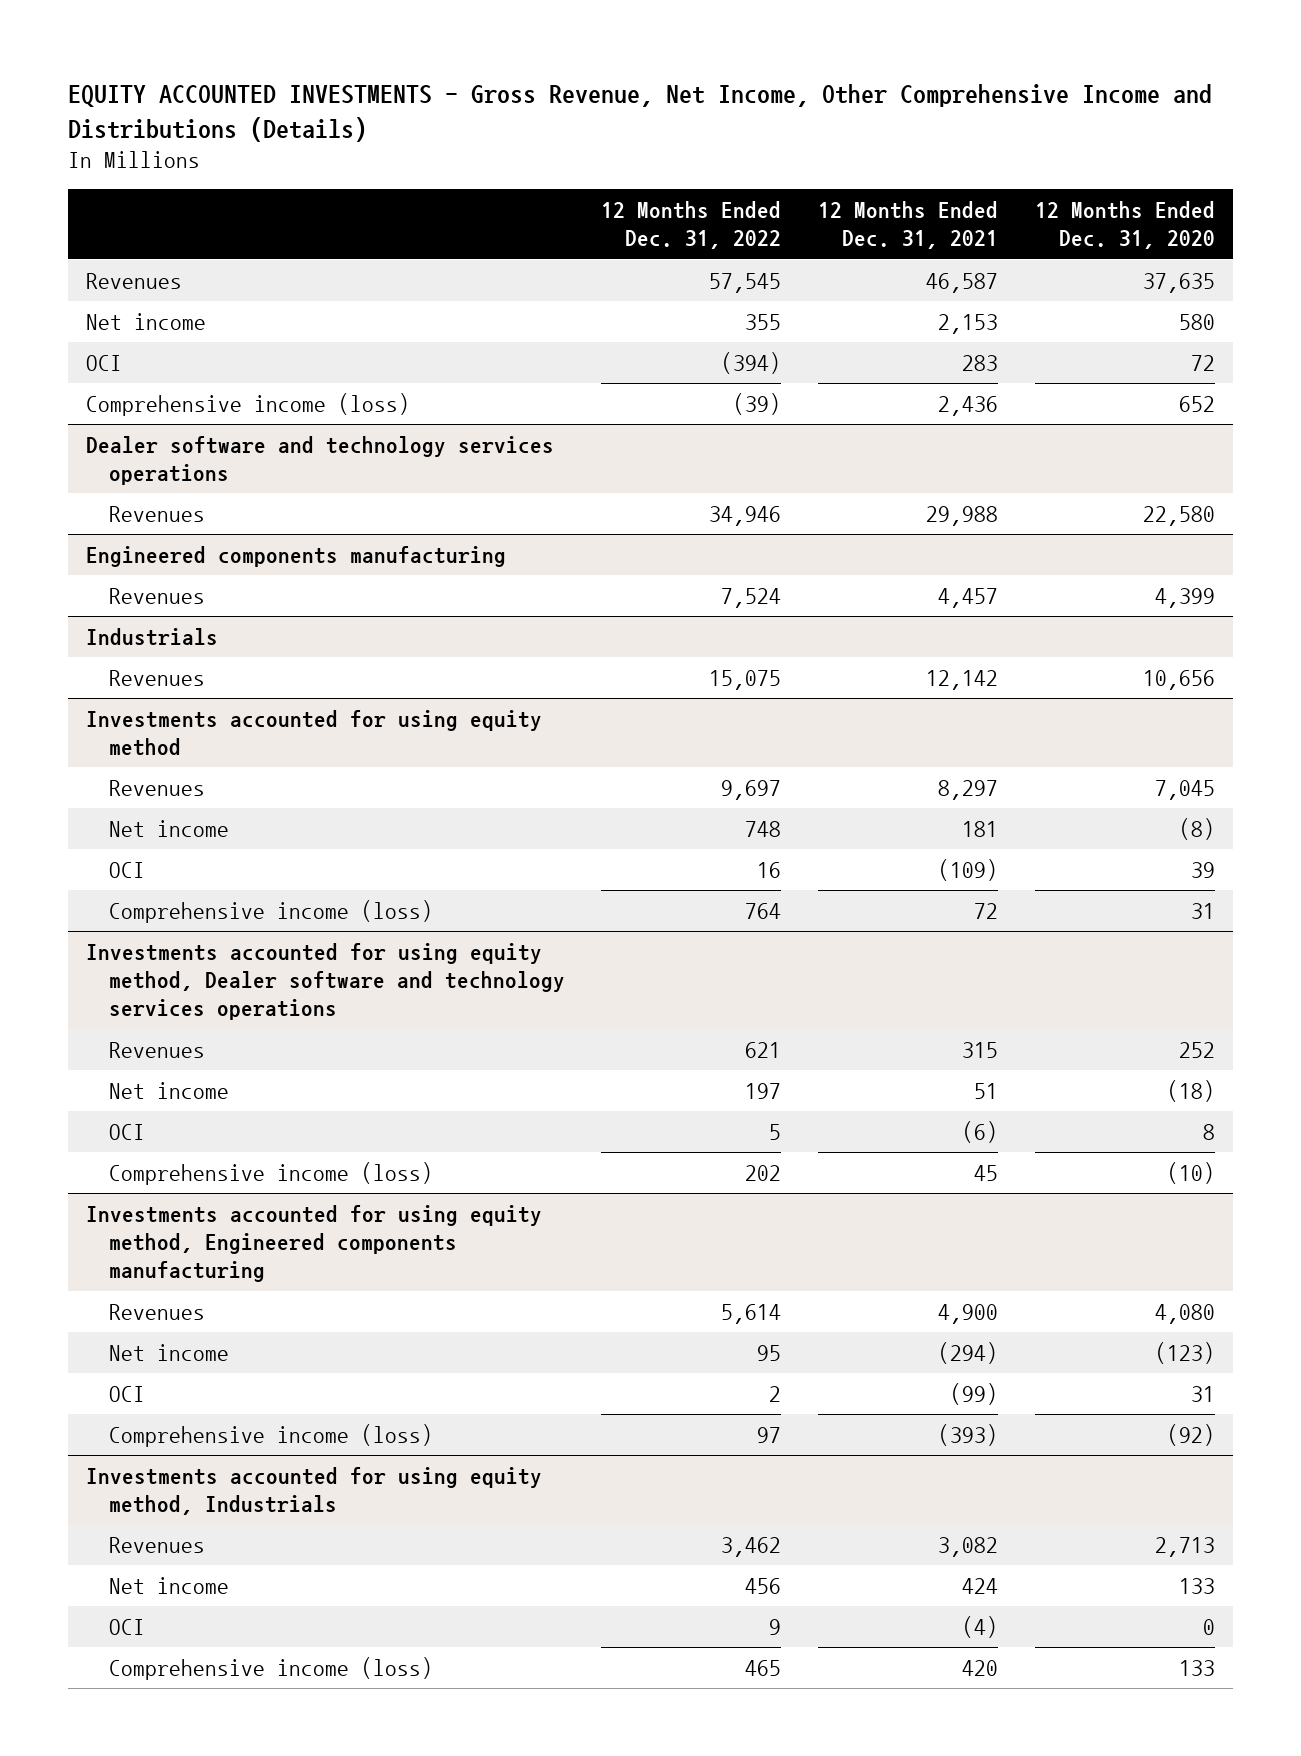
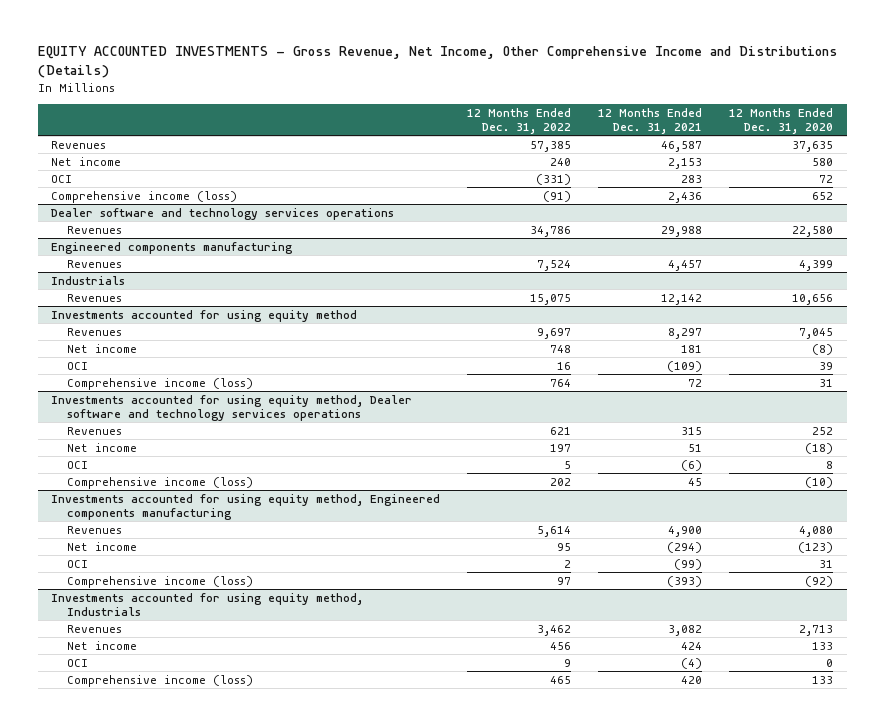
[709,272,782,293] 57,545 -> [530,140,572,152] 57,385
[745,313,782,330] 355 -> [550,157,572,166] 240
[721,351,782,374] (394) -> [536,173,572,185] (331)
[733,392,782,415] (39) -> [543,190,572,202] (91)
[709,505,782,526] 34,946 -> [530,225,572,237] 34,786

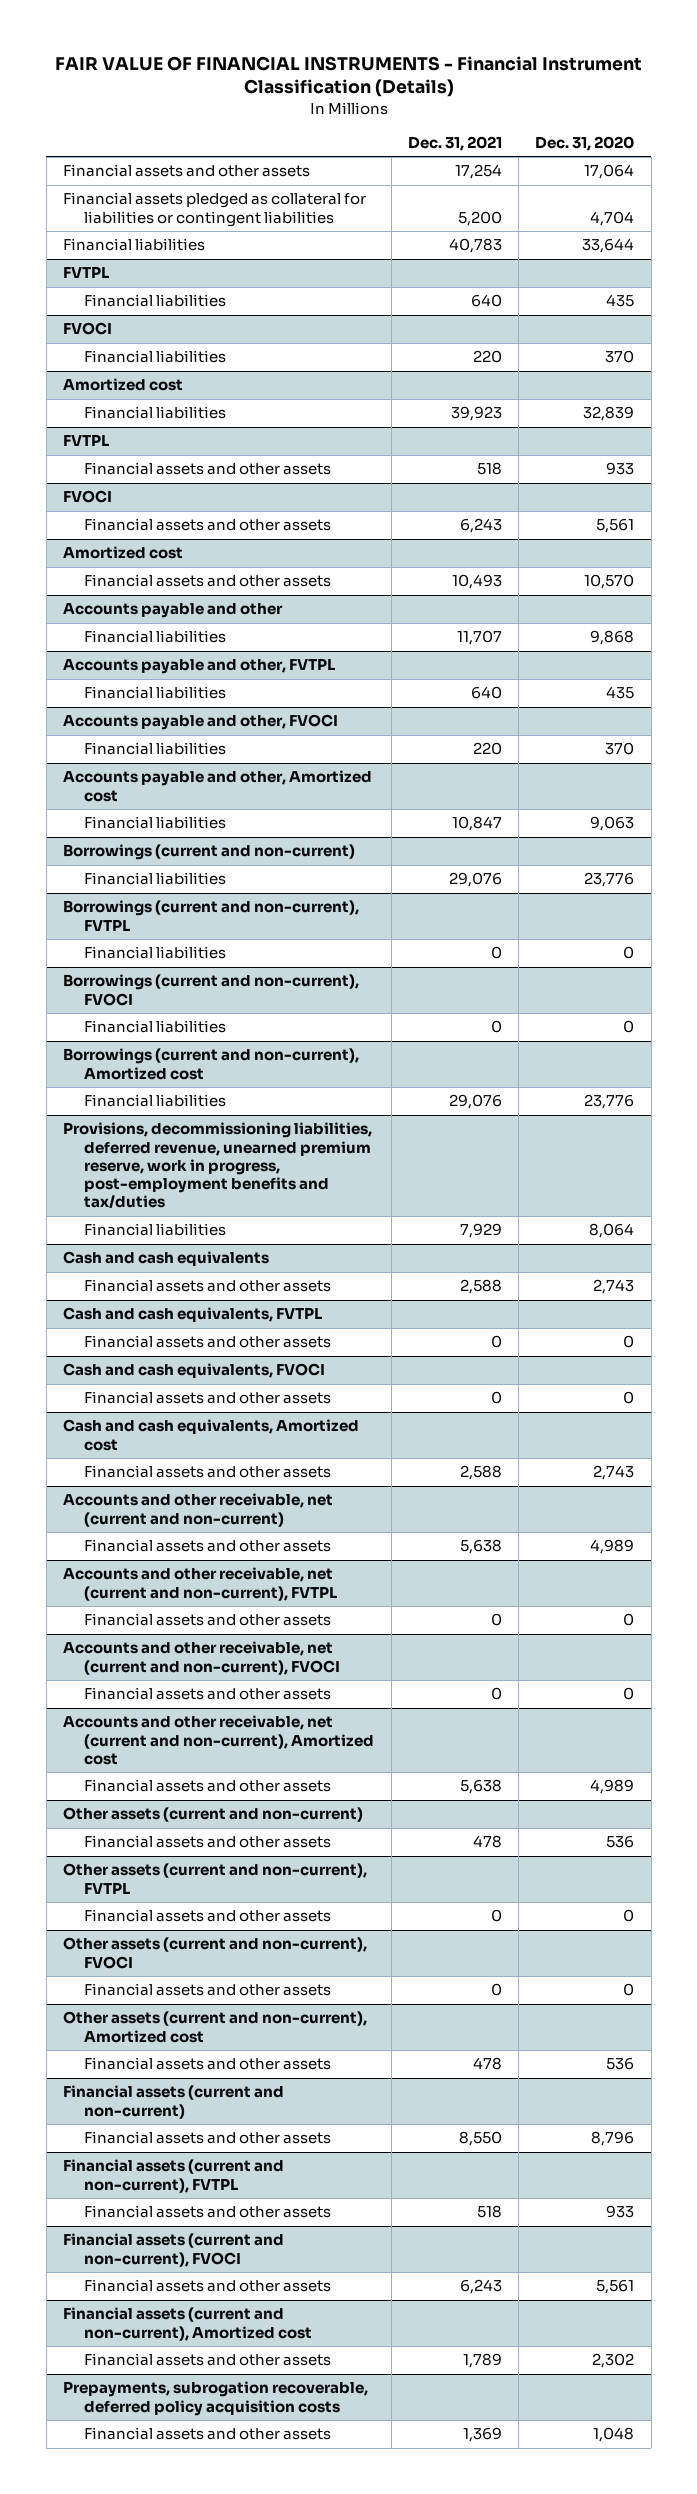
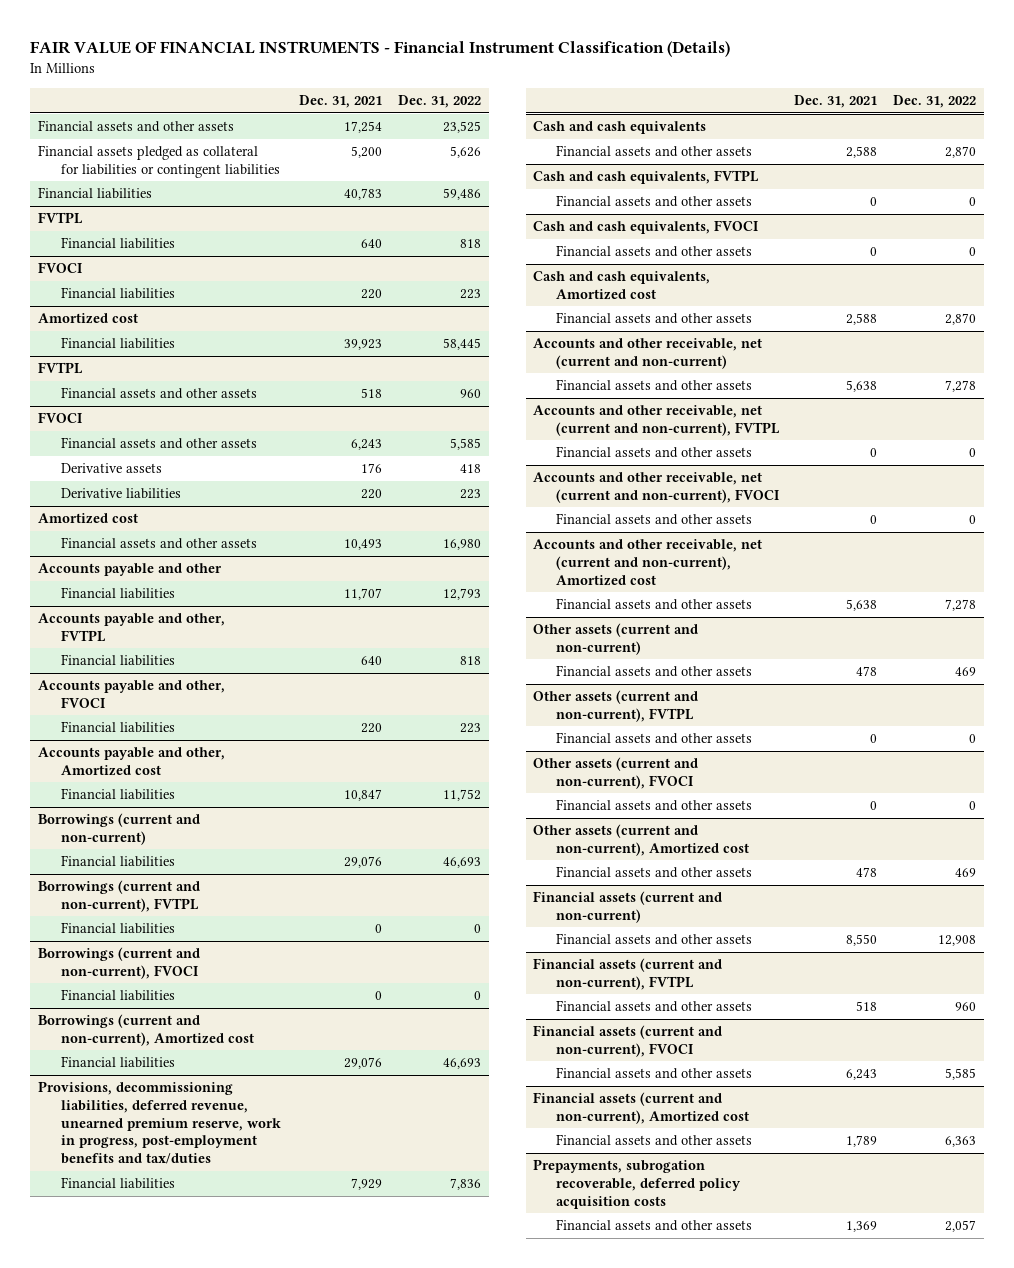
[535,136,635,152] Dec. 31, 2020 -> none
none -> [397,95,481,109] Dec. 31, 2022
none -> [60,463,162,474] Derivative assets
none -> [60,488,181,500] Derivative liabilities

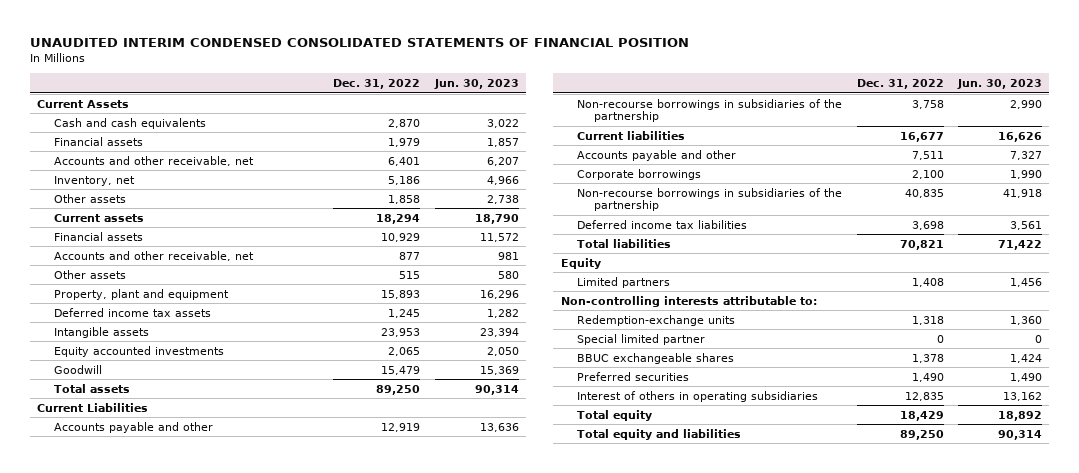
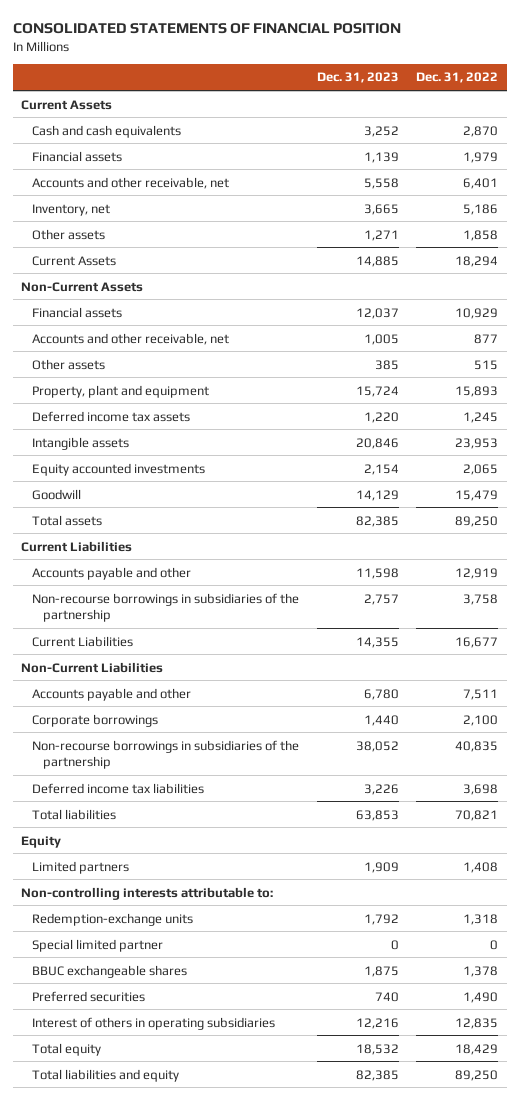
[30,38,690,48] UNAUDITED INTERIM CONDENSED CONSOLIDATED STATEMENTS OF FINANCIAL POSITION -> [12,22,401,34] CONSOLIDATED STATEMENTS OF FINANCIAL POSITION
[433,78,519,89] Jun. 30, 2023 -> none
none -> [316,72,399,84] Dec. 31, 2023
[54,213,145,222] Current assets -> [32,255,117,266] Current Assets
none -> [21,281,144,292] Non-Current Assets
[577,130,686,140] Current liabilities -> [32,635,134,647] Current Liabilities
none -> [21,661,164,673] Non-Current Liabilities
[577,428,742,440] Total equity and liabilities -> [32,1068,180,1082] Total liabilities and equity

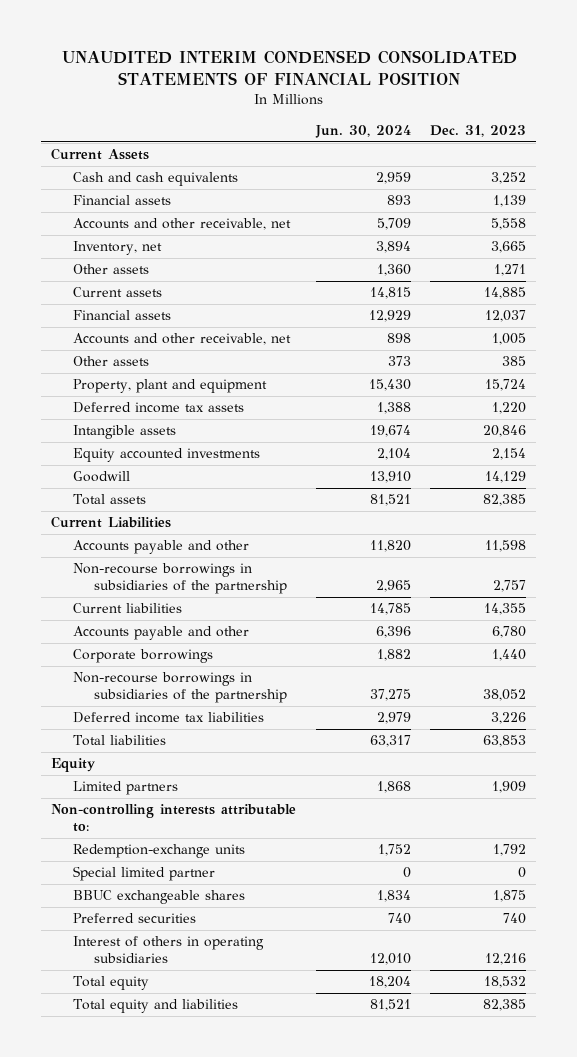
[12,22,401,34] CONSOLIDATED STATEMENTS OF FINANCIAL POSITION -> [61,50,517,87] UNAUDITED INTERIM CONDENSED CONSOLIDATED STATEMENTS OF FINANCIAL POSITION
[415,72,498,84] Dec. 31, 2022 -> none
none -> [314,124,411,138] Jun. 30, 2024
[21,281,144,292] Non-Current Assets -> none
[32,255,117,266] Current Assets -> [72,287,162,298] Current assets
[21,661,164,673] Non-Current Liabilities -> none
[32,635,134,647] Current Liabilities -> [72,603,182,614] Current liabilities
[32,1068,180,1082] Total liabilities and equity -> [72,999,238,1014] Total equity and liabilities

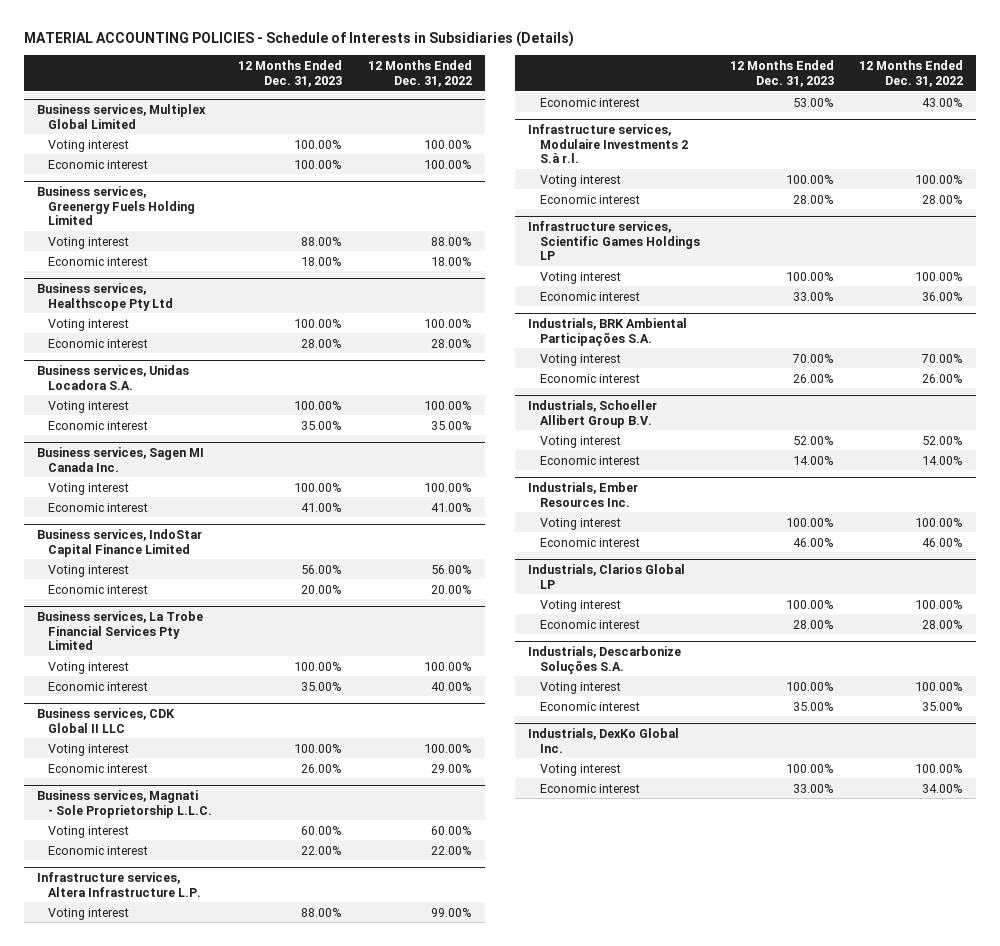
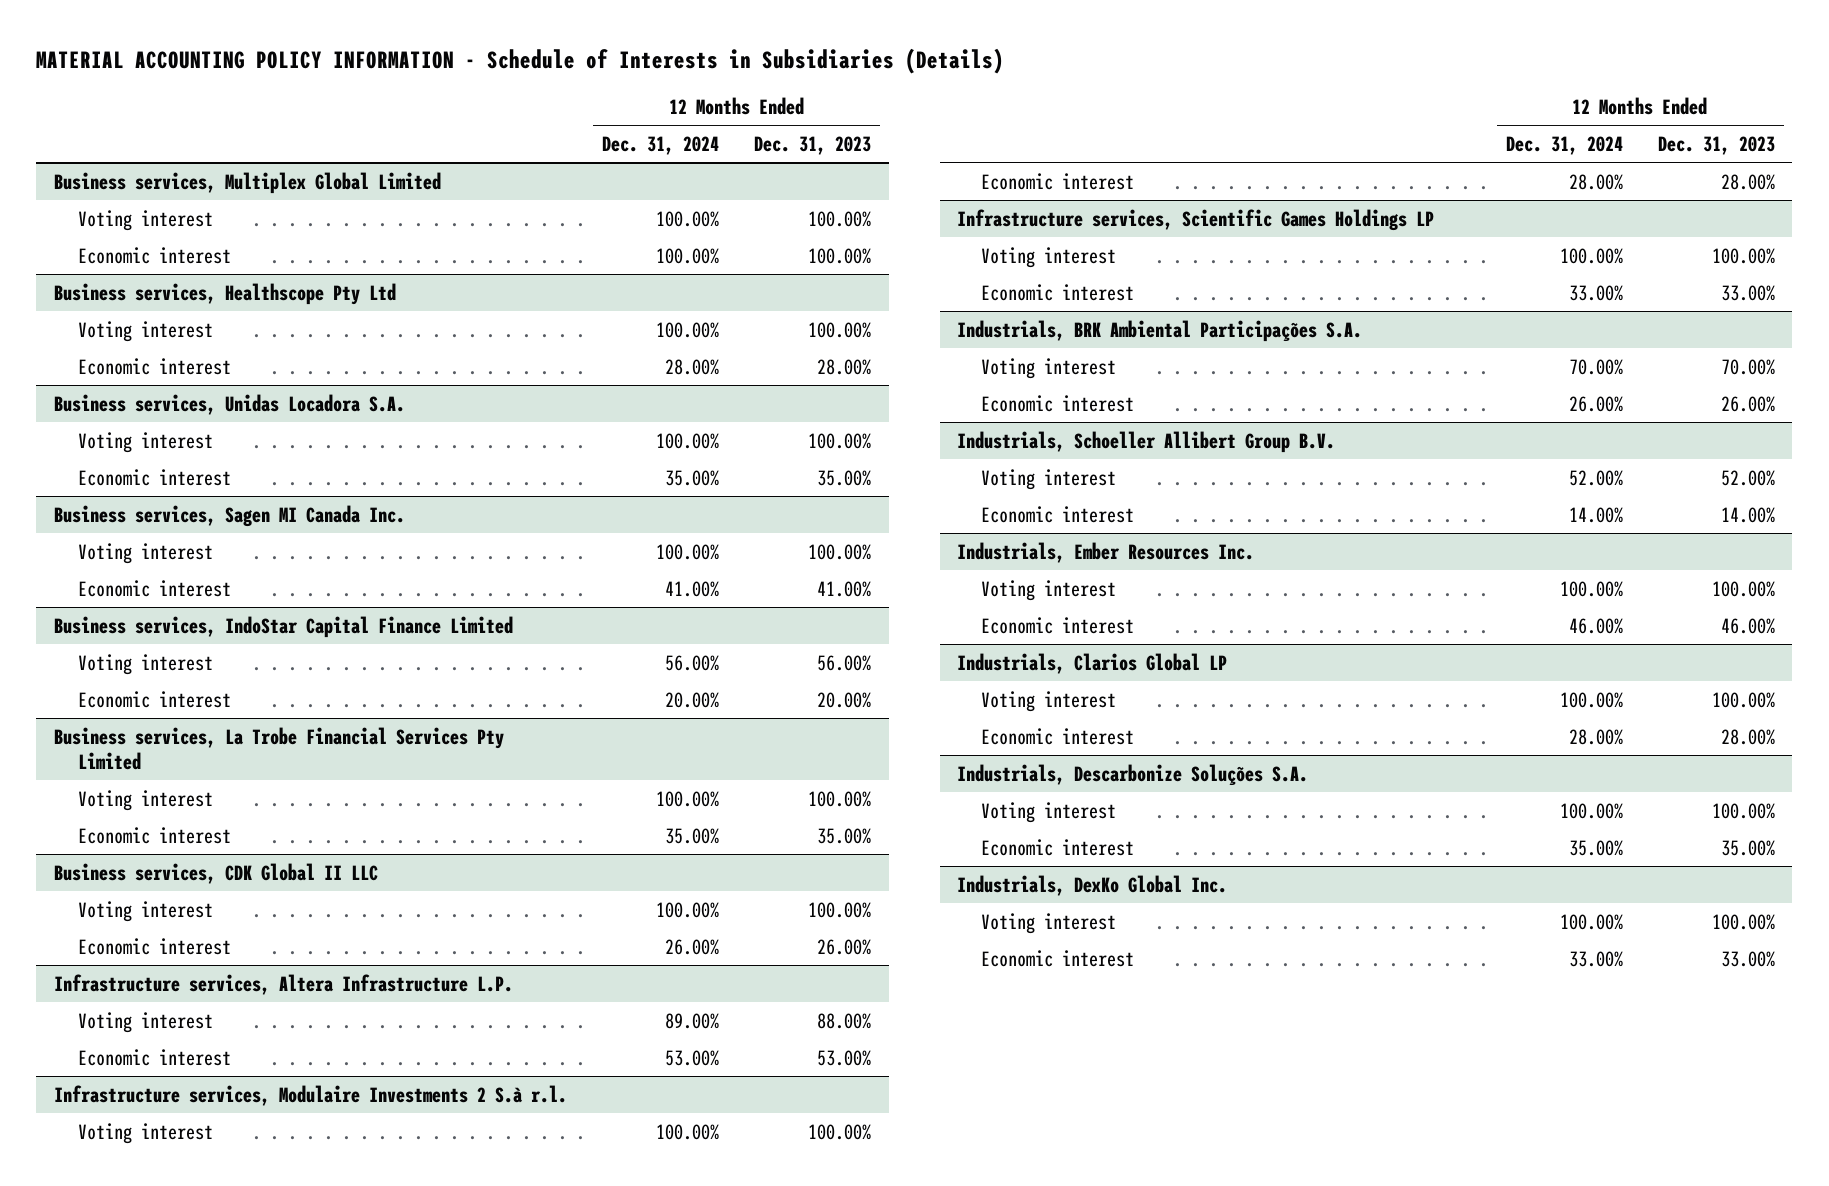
[23,31,574,48] MATERIAL ACCOUNTING POLICIES - Schedule of Interests in Subsidiaries (Details) -> [36,47,1005,74] MATERIAL ACCOUNTING POLICY INFORMATION - Schedule of Interests in Subsidiaries (Details)
[367,60,472,87] 12 Months Ended Dec. 31, 2022 -> none
none -> [602,135,720,155] Dec. 31, 2024
[36,185,196,226] Business services, Greenergy Fuels Holding Limited -> none
[48,236,130,249] Voting interest -> none
[48,256,149,266] Economic interest -> none
[36,789,213,818] Business services, Magnati - Sole Proprietorship L.L.C. -> none
[48,825,130,838] Voting interest -> none
[48,845,149,855] Economic interest -> none

